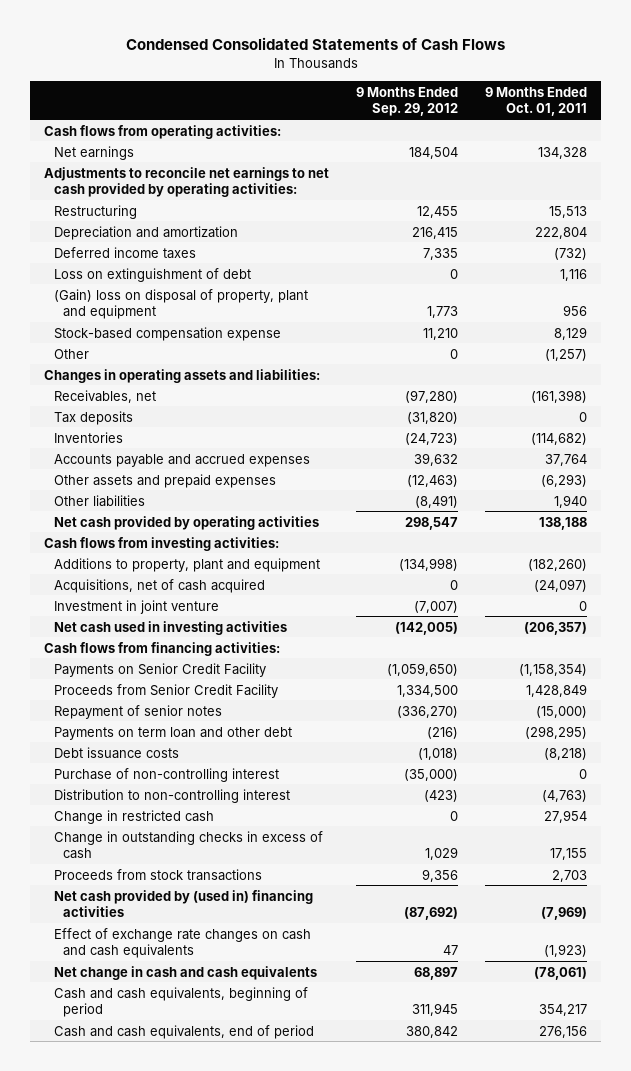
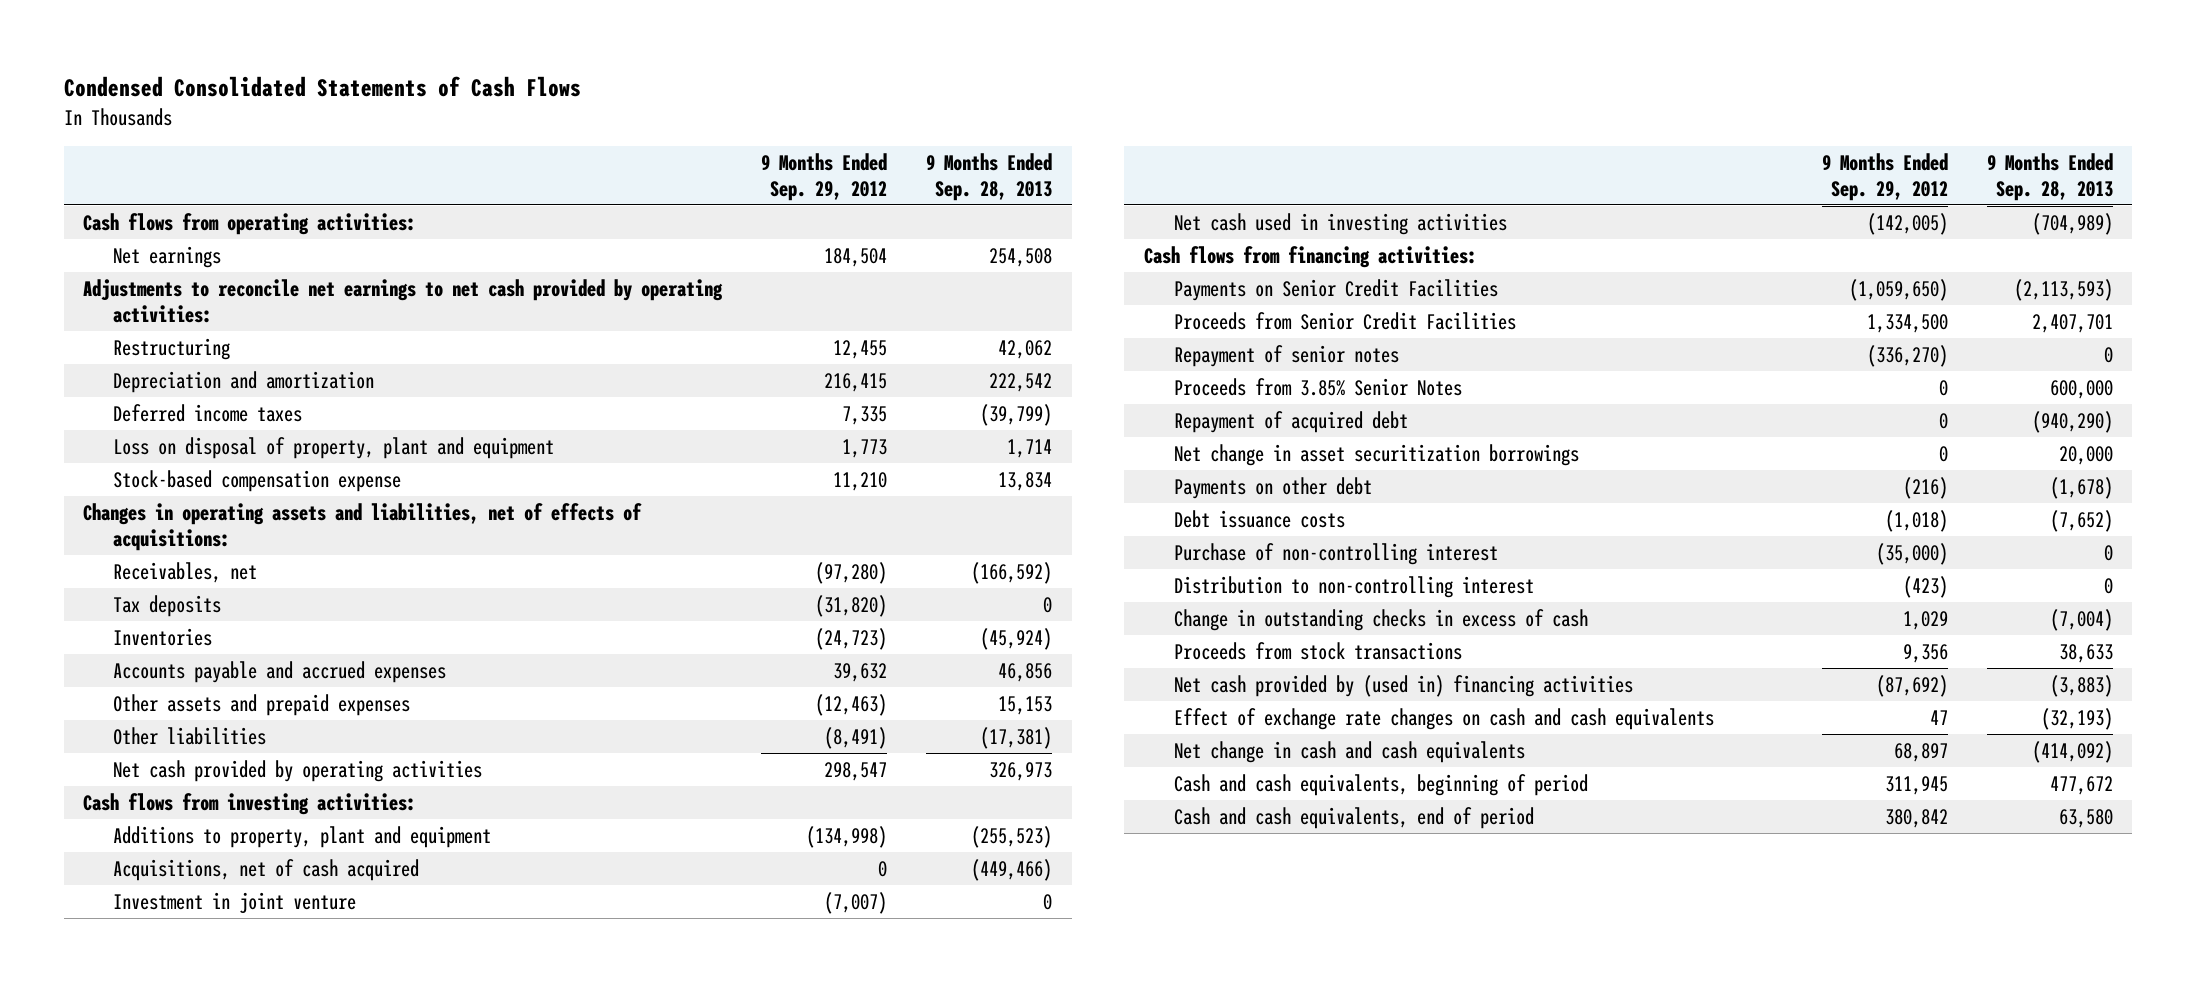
[485,86,588,117] 9 Months Ended Oct. 01, 2011 -> none
none -> [926,152,1053,201] 9 Months Ended Sep. 28, 2013
[53,267,251,282] Loss on extinguishment of debt -> none
[53,288,308,320] (Gain) loss on disposal of property, plant and equipment -> [113,437,555,460] Loss on disposal of property, plant and equipment
[53,348,89,359] Other -> none
[43,368,320,383] Changes in operating assets and liabilities: -> [83,503,643,552] Changes in operating assets and liabilities, net of effects of acquisitions:
[53,662,266,677] Payments on Senior Credit Facility -> [1173,279,1498,302] Payments on Senior Credit Facilities
[53,683,278,698] Proceeds from Senior Credit Facility -> [1173,312,1516,331] Proceeds from Senior Credit Facilities
none -> [1173,378,1462,397] Proceeds from 3.85% Senior Notes
none -> [1173,411,1408,434] Repayment of acquired debt
none -> [1173,444,1579,467] Net change in asset securitization borrowings
[53,726,292,740] Payments on term loan and other debt -> [1173,477,1372,500] Payments on other debt
[53,809,214,824] Change in restricted cash -> none

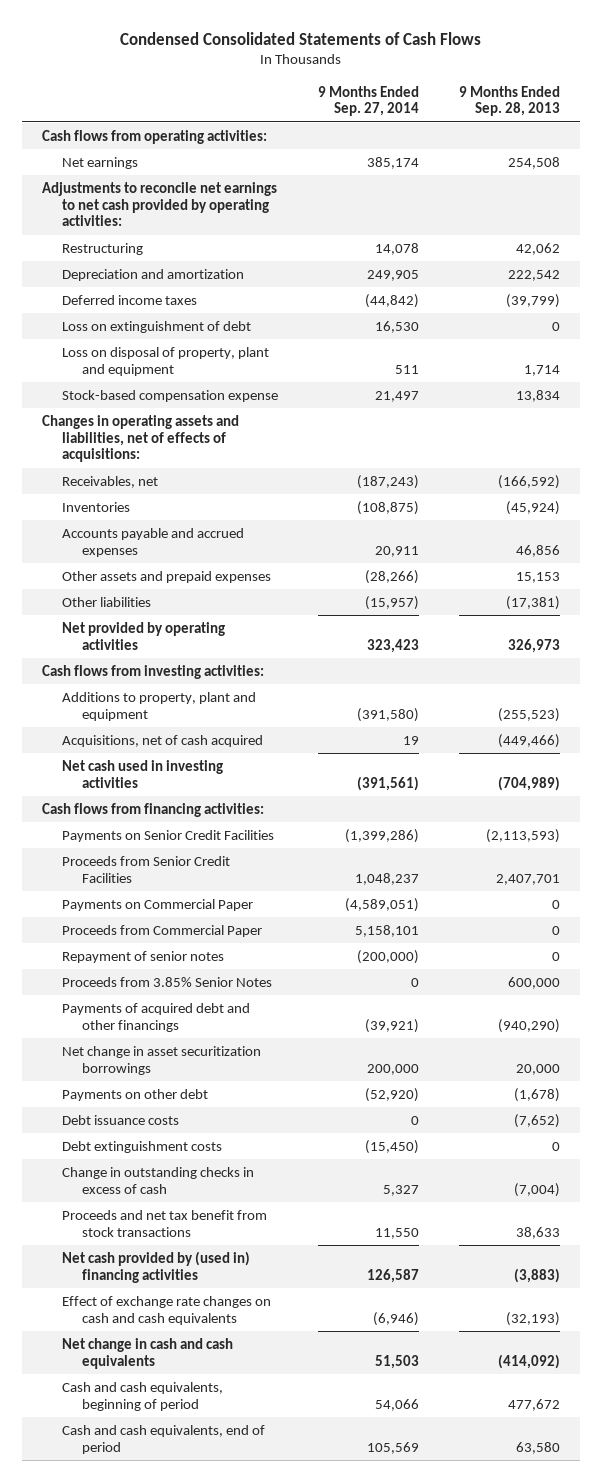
[761,152,888,201] 9 Months Ended Sep. 29, 2012 -> none
none -> [318,85,420,117] 9 Months Ended Sep. 27, 2014
none -> [62,320,252,333] Loss on extinguishment of debt
[113,595,222,618] Tax deposits -> none
[113,760,483,783] Net cash provided by operating activities -> [62,621,226,650] Net provided by operating activities
[113,892,357,915] Investment in joint venture -> none
none -> [62,898,254,911] Payments on Commercial Paper
none -> [62,924,263,937] Proceeds from Commercial Paper
[1173,411,1408,434] Repayment of acquired debt -> [62,1002,251,1032] Payments of acquired debt and other financings
[1173,543,1498,566] Purchase of non-controlling interest -> none
[1173,576,1534,599] Distribution to non-controlling interest -> none
none -> [62,1140,223,1153] Debt extinguishment costs
[1173,642,1462,661] Proceeds from stock transactions -> [62,1209,268,1237] Proceeds and net tax benefit from stock transactions

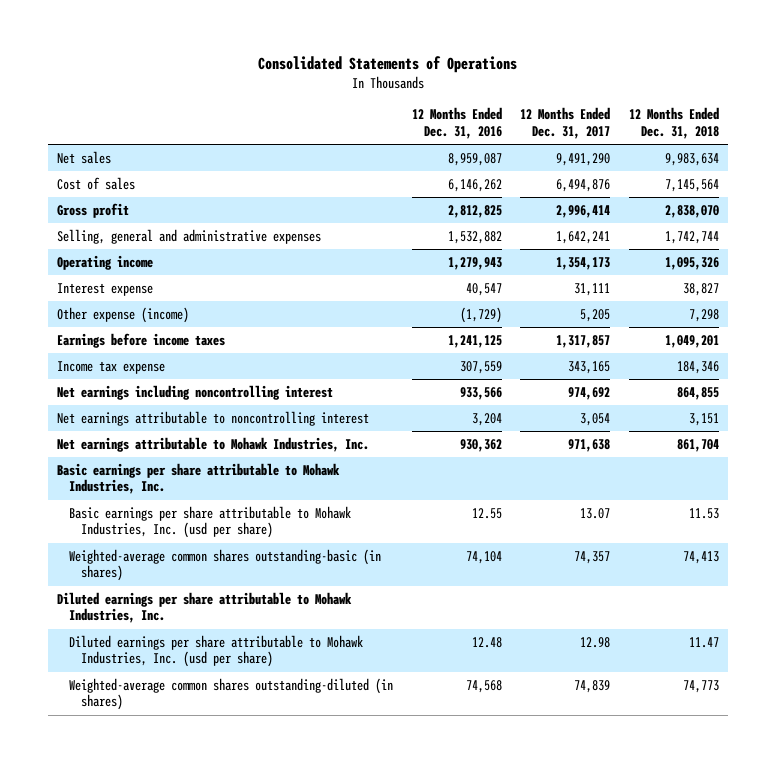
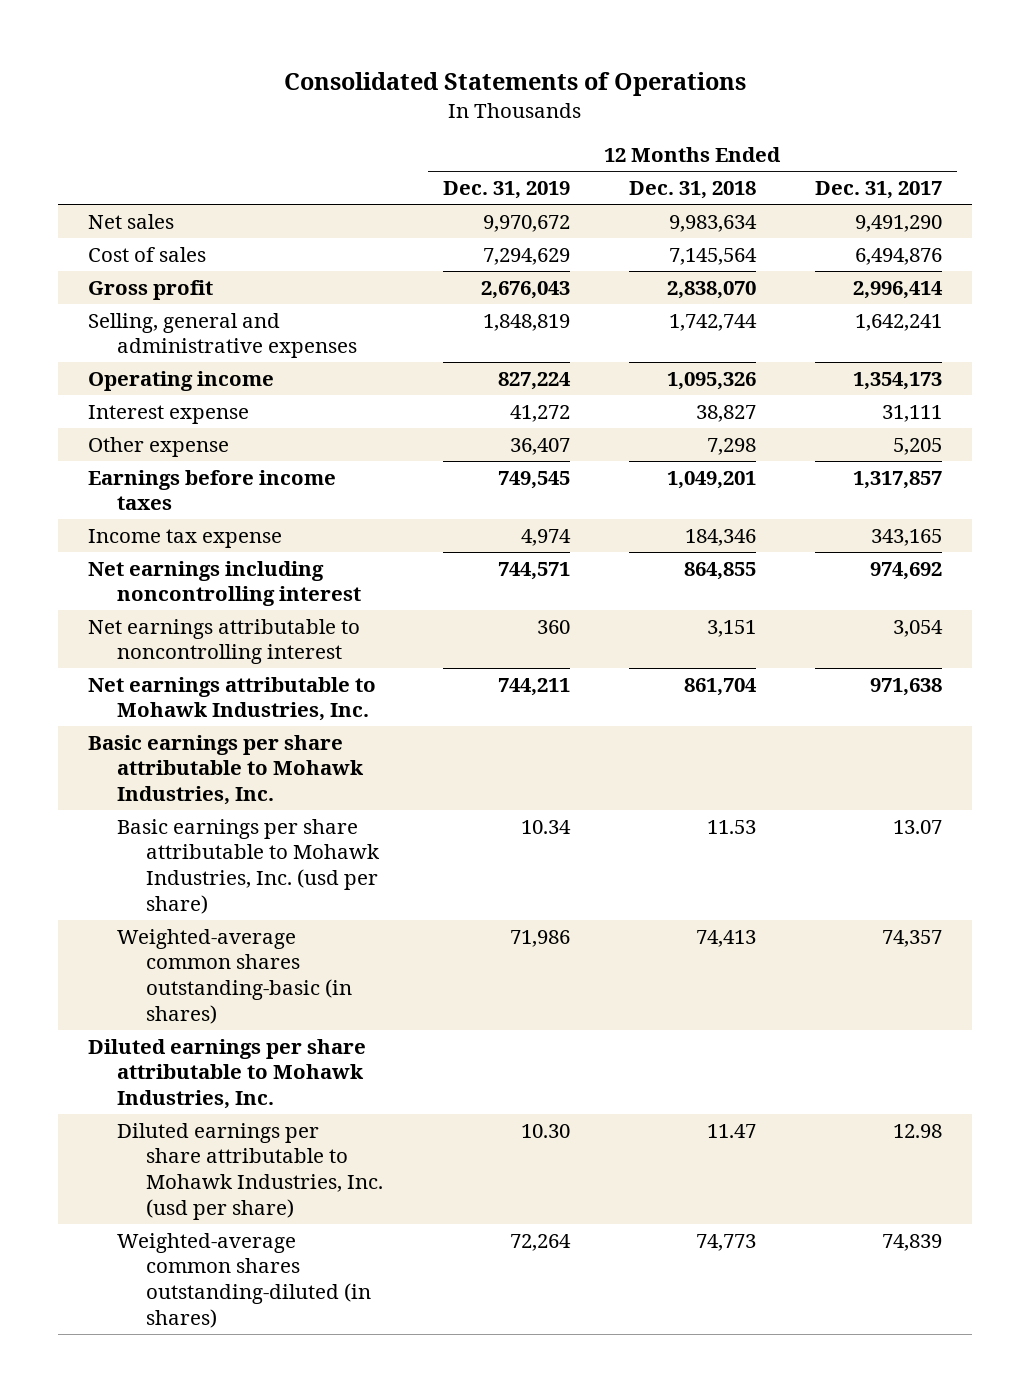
[411,107,502,139] 12 Months Ended Dec. 31, 2016 -> none
none -> [442,181,570,200] Dec. 31, 2019
[56,306,189,323] Other expense (income) -> [87,436,229,457] Other expense

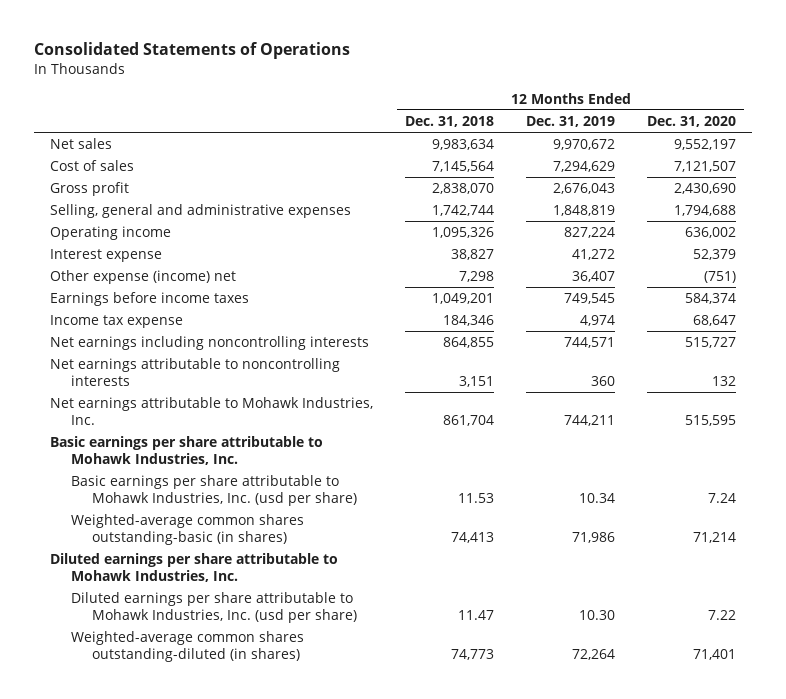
[815,181,943,200] Dec. 31, 2017 -> none
none -> [647,115,737,127] Dec. 31, 2020
[87,436,229,457] Other expense -> [49,270,236,285] Other expense (income) net
[87,560,361,607] Net earnings including noncontrolling interest -> [49,336,369,351] Net earnings including noncontrolling interests
[87,618,360,665] Net earnings attributable to noncontrolling interest -> [49,358,340,386] Net earnings attributable to noncontrolling interests

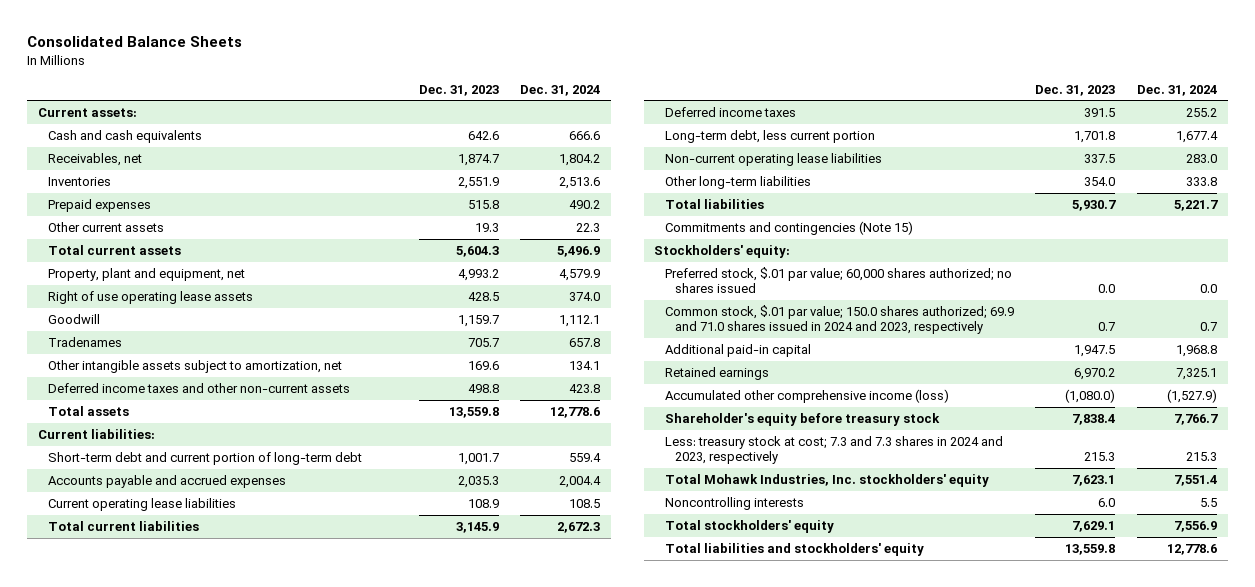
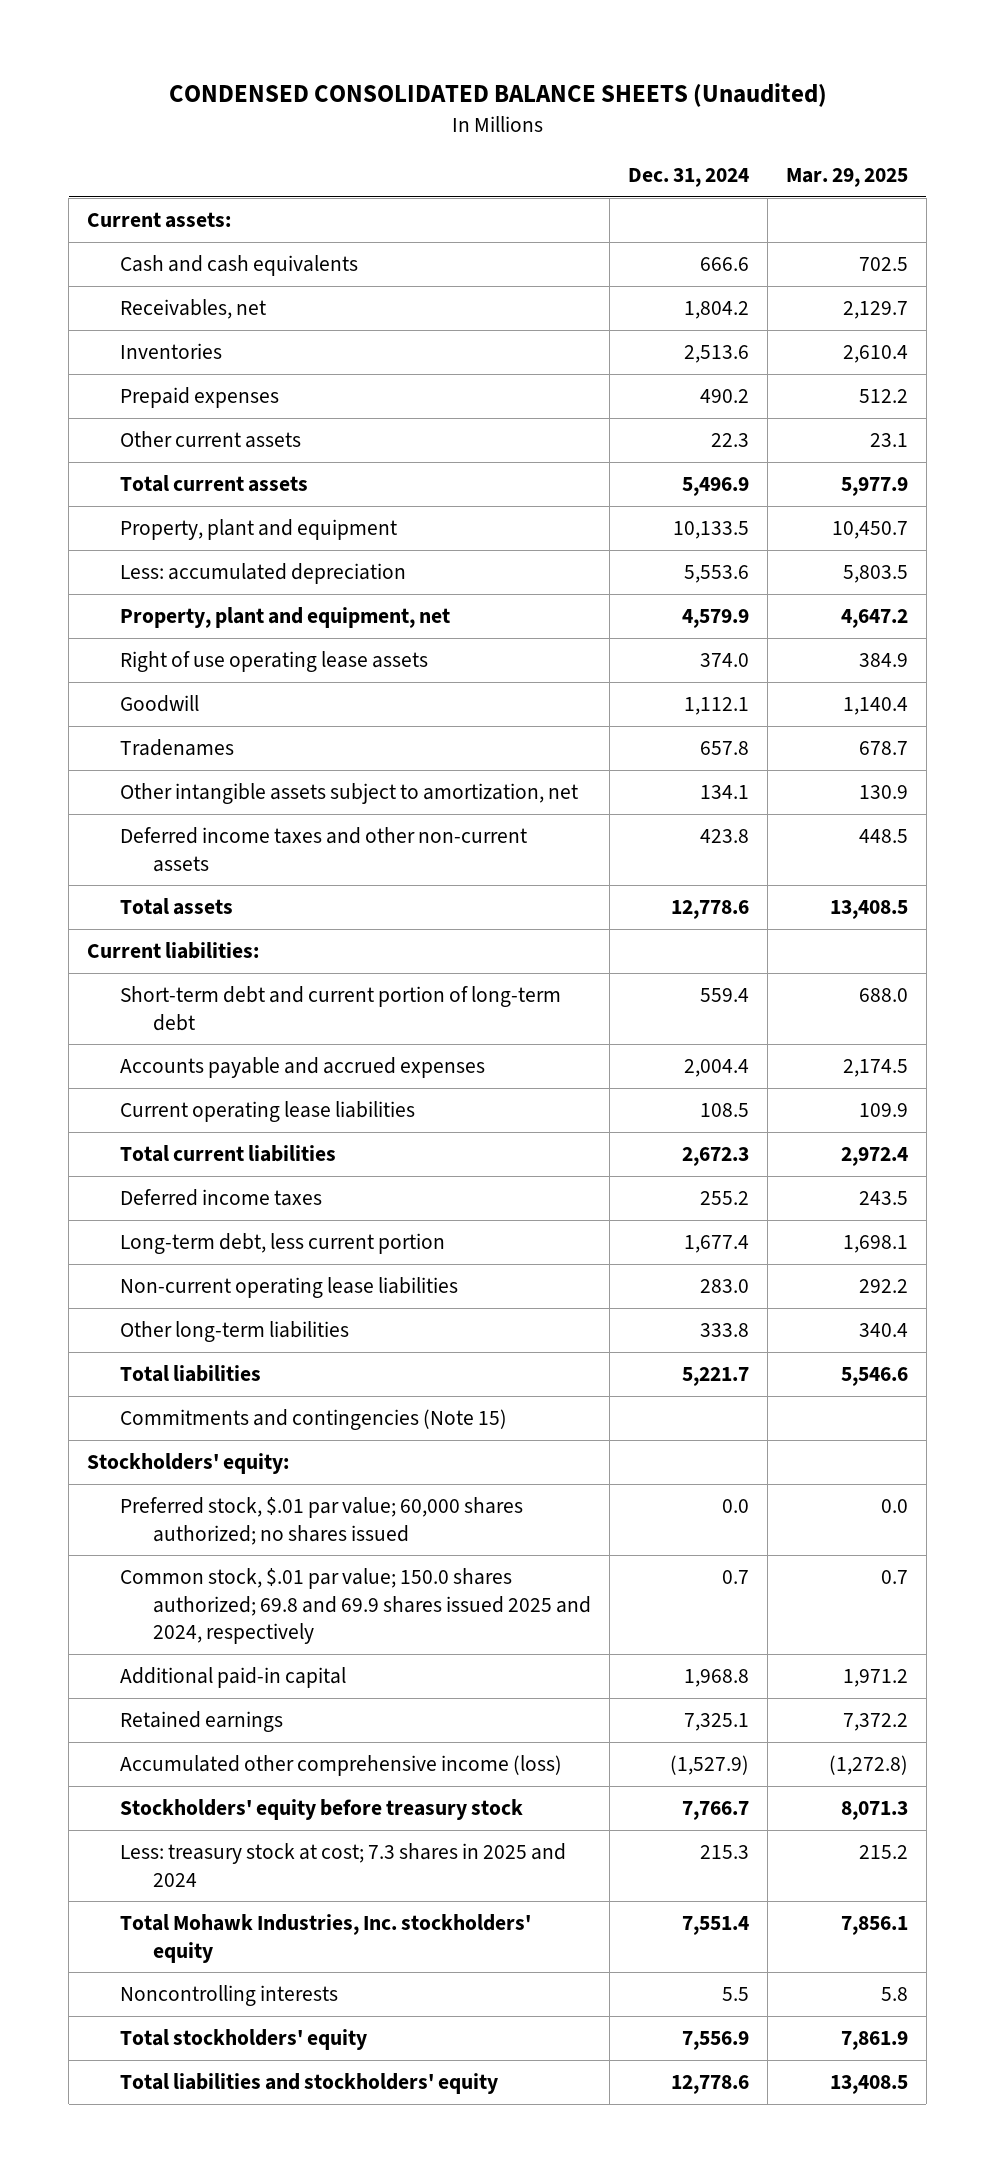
[27,36,243,48] Consolidated Balance Sheets -> [168,83,827,108] CONDENSED CONSOLIDATED BALANCE SHEETS (Unaudited)
[418,84,499,96] Dec. 31, 2023 -> none
none -> [785,168,908,188] Mar. 29, 2025
none -> [120,518,398,540] Property, plant and equipment
none -> [120,562,407,584] Less: accumulated depreciation
[664,304,1014,334] Common stock, $.01 par value; 150.0 shares authorized; 69.9 and 71.0 shares issued in 2024 and 2023, respectively -> [120,1567,591,1645] Common stock, $.01 par value; 150.0 shares authorized; 69.8 and 69.9 shares issued 2025 and 2024, respectively
[664,412,940,426] Shareholder's equity before treasury stock -> [120,1798,524,1820] Stockholders' equity before treasury stock
[664,435,1003,464] Less: treasury stock at cost; 7.3 and 7.3 shares in 2024 and 2023, respectively -> [120,1842,567,1887] Less: treasury stock at cost; 7.3 shares in 2025 and 2024

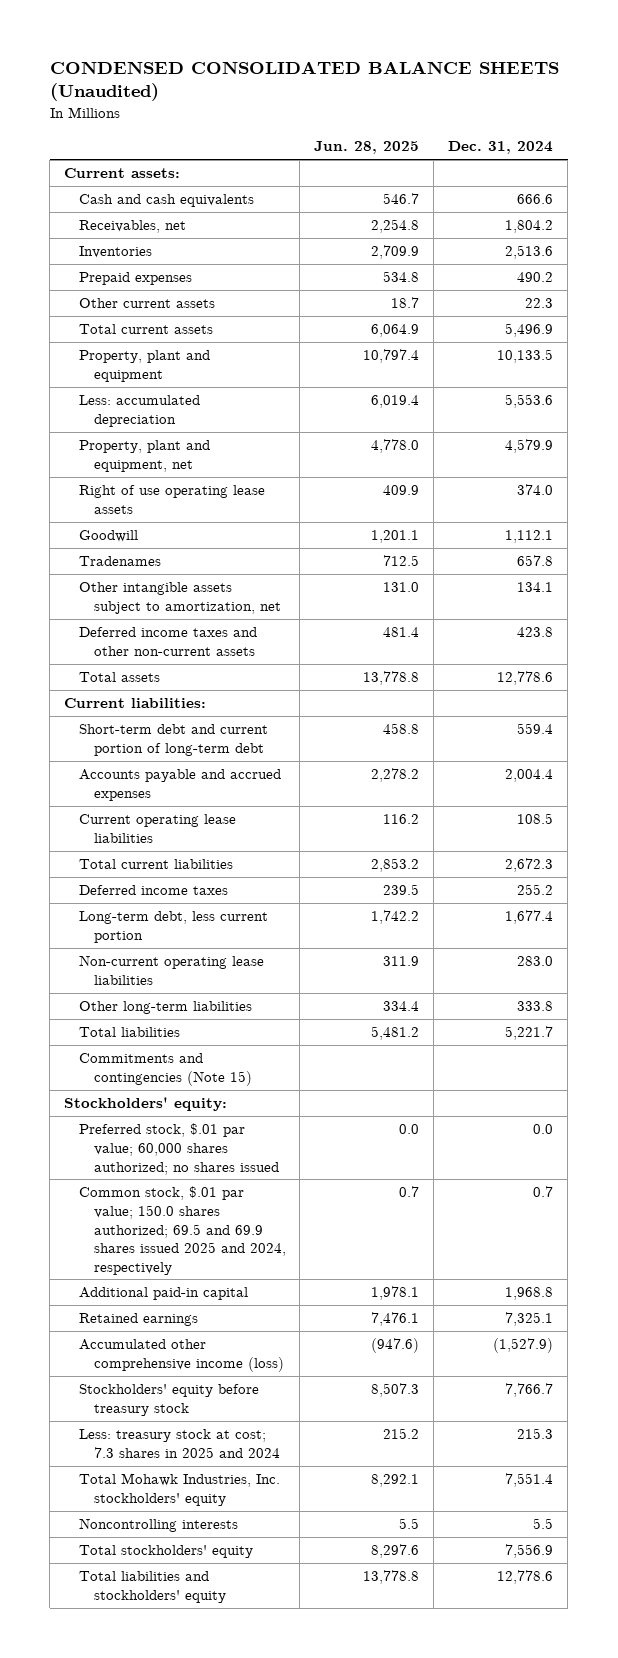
[785,168,908,188] Mar. 29, 2025 -> none
none -> [314,141,420,155] Jun. 28, 2025
[120,1567,591,1645] Common stock, $.01 par value; 150.0 shares authorized; 69.8 and 69.9 shares issued 2025 and 2024, respectively -> [78,1186,286,1275] Common stock, $.01 par value; 150.0 shares authorized; 69.5 and 69.9 shares issued 2025 and 2024, respectively

